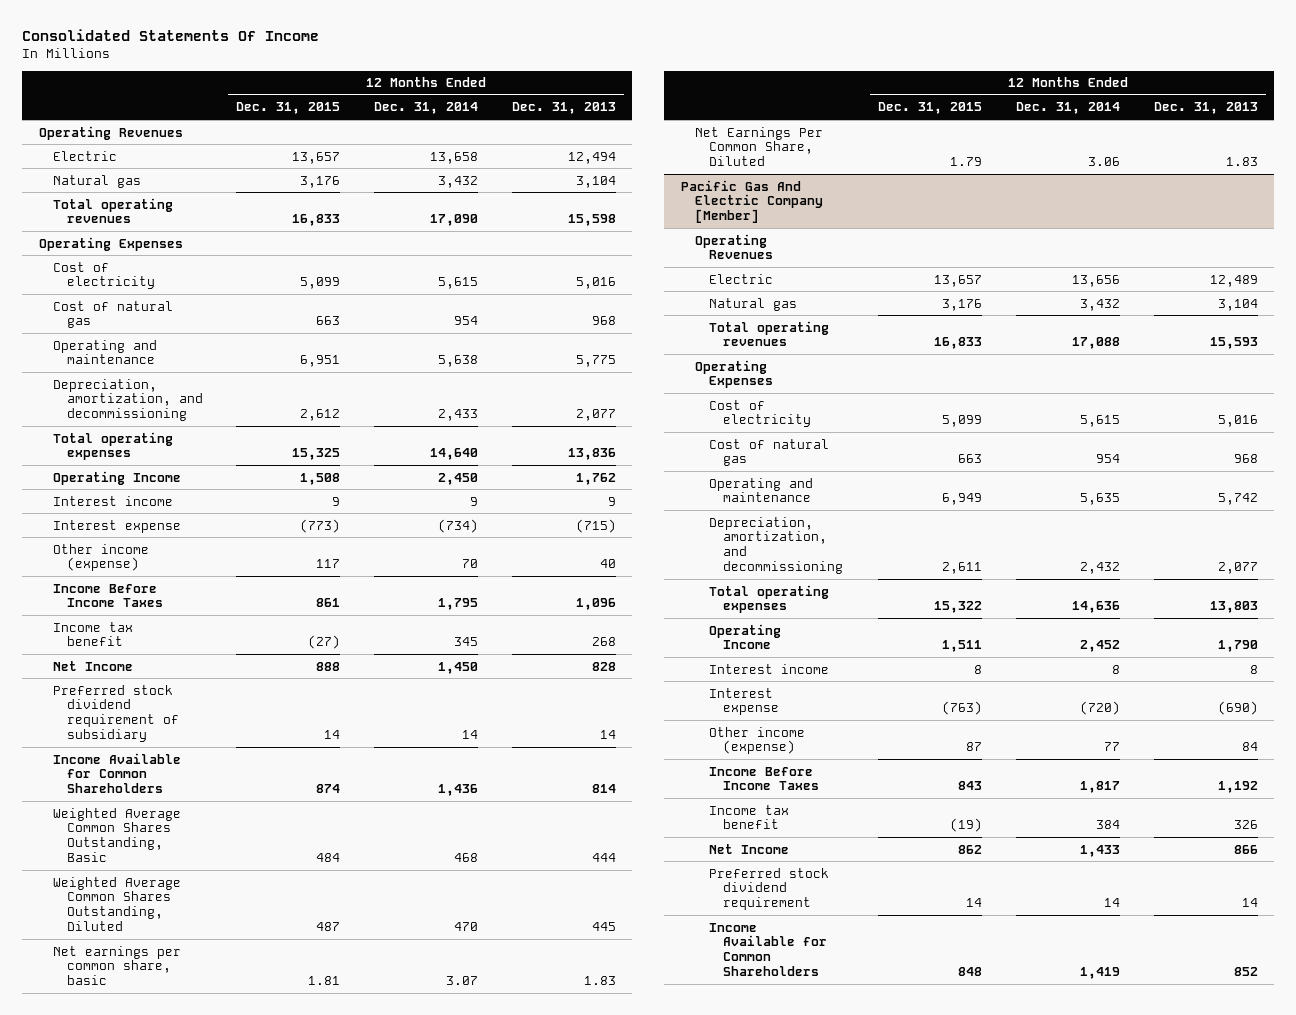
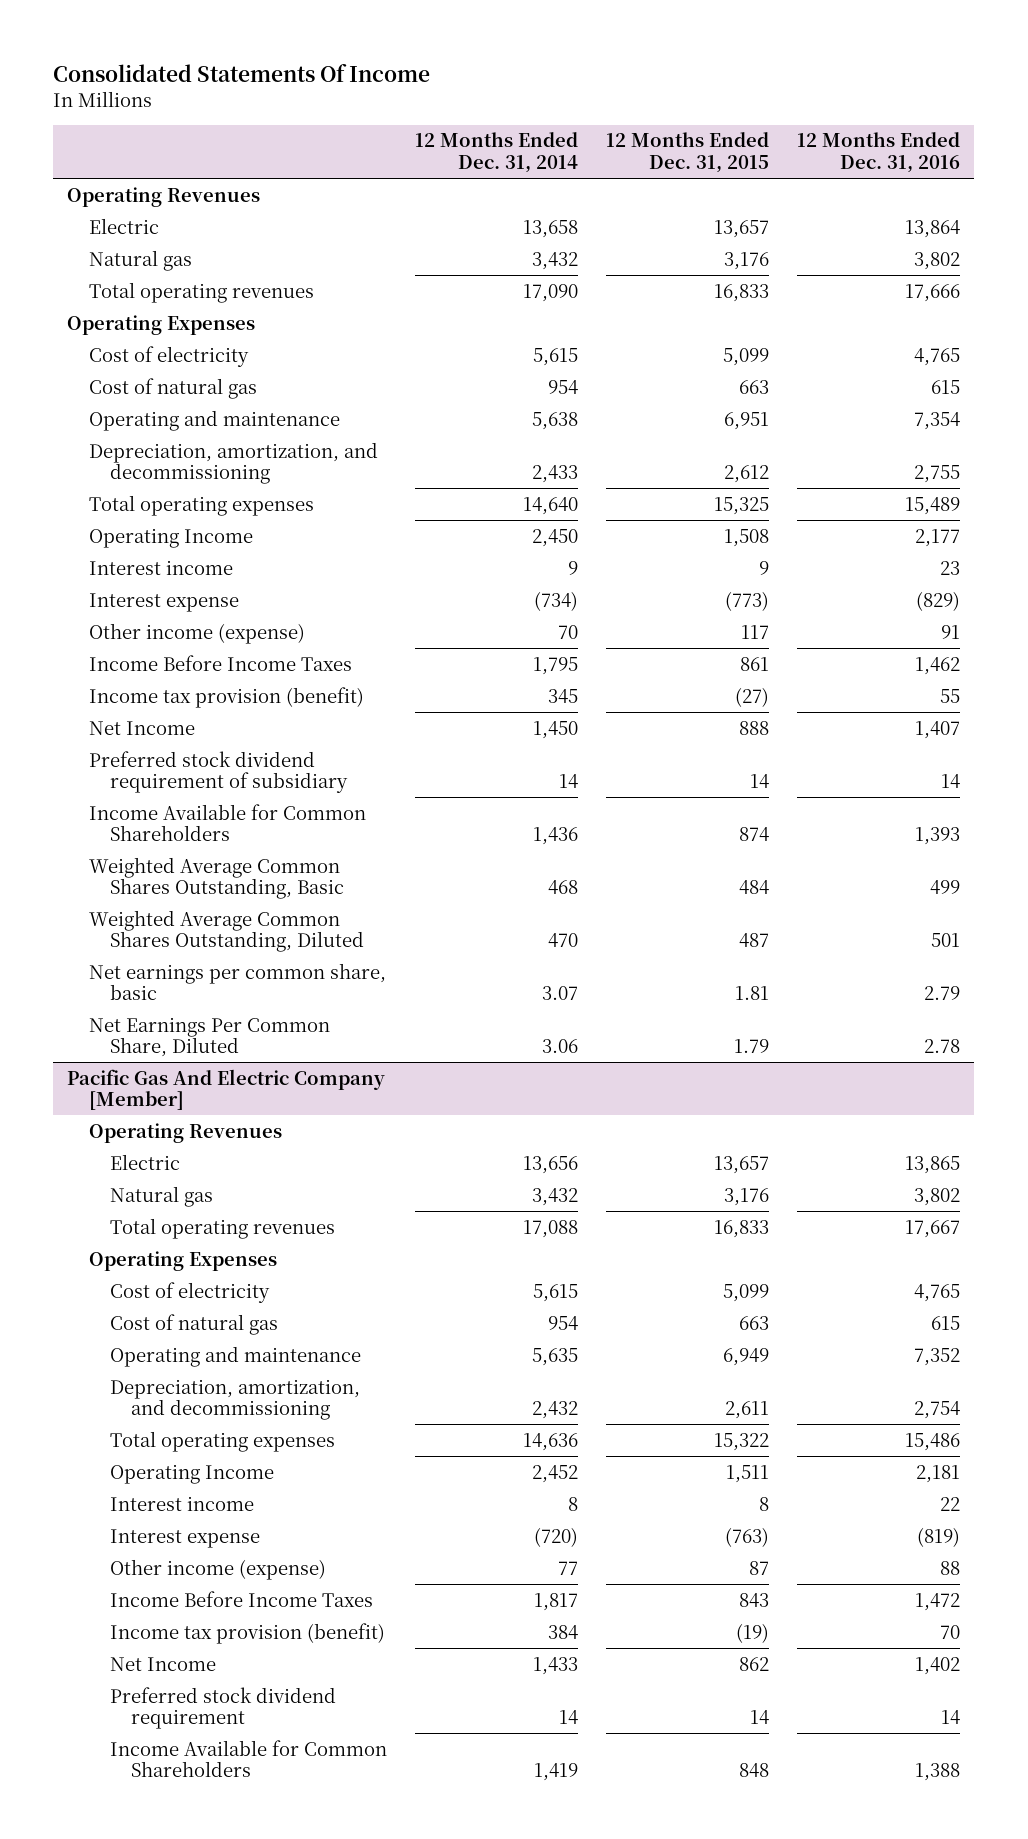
[511,102,616,115] Dec. 31, 2013 -> none
none -> [797,132,961,174] 12 Months Ended Dec. 31, 2016
[52,621,133,647] Income tax benefit -> [88,686,364,708] Income tax provision (benefit)
[708,804,789,830] Income tax benefit -> [109,1622,385,1644] Income tax provision (benefit)

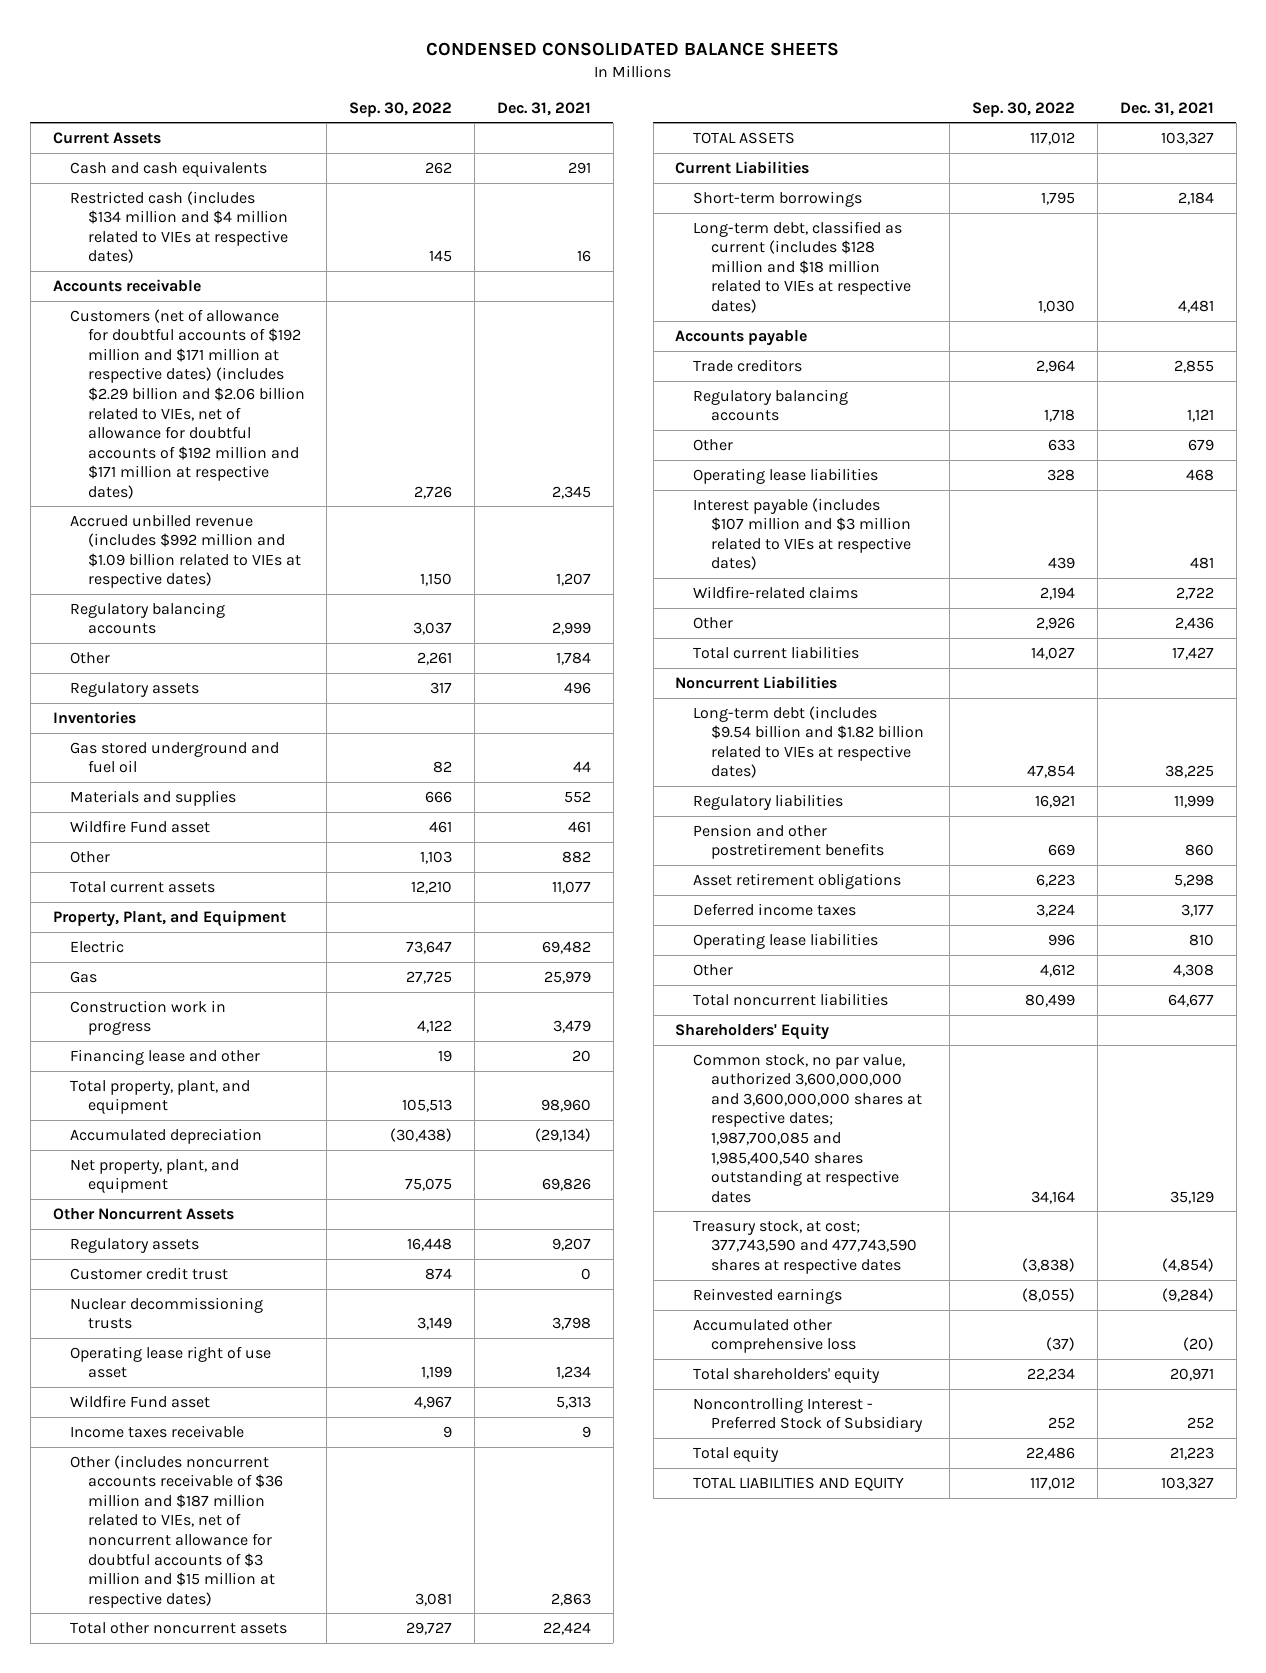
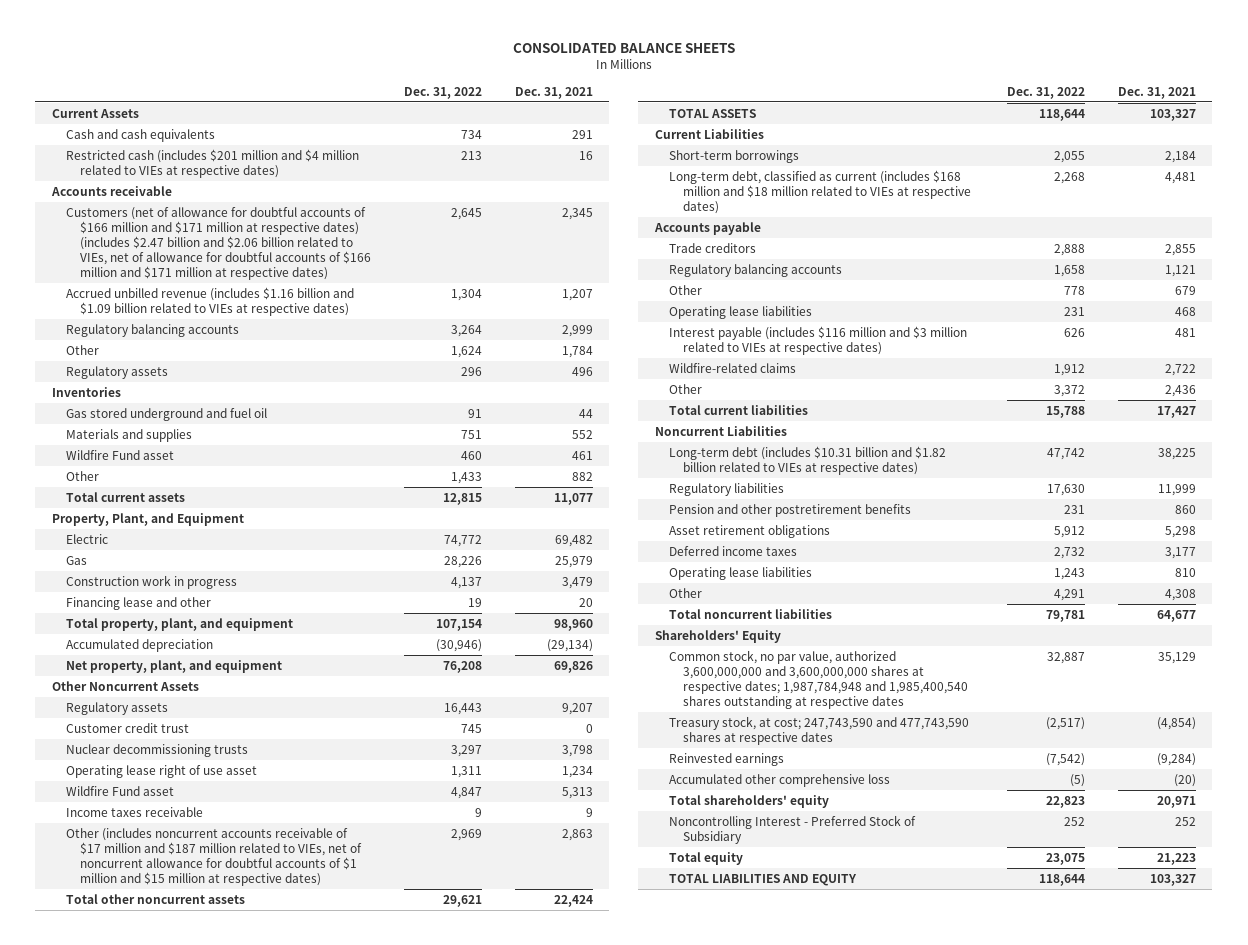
[426,42,840,57] CONDENSED CONSOLIDATED BALANCE SHEETS -> [512,43,735,54] CONSOLIDATED BALANCE SHEETS
[349,101,453,117] Sep. 30, 2022 -> none
none -> [403,86,482,99] Dec. 31, 2022
[70,190,288,264] Restricted cash (includes $134 million and $4 million related to VIEs at respective dates) -> [65,148,359,178] Restricted cash (includes $201 million and $4 million related to VIEs at respective dates)
[70,308,305,499] Customers (net of allowance for doubtful accounts of $192 million and $171 million at respective dates) (includes $2.29 billion and $2.06 billion related to VIEs, net of allowance for doubtful accounts of $192 million and $171 million at respective dates) -> [65,206,371,280] Customers (net of allowance for doubtful accounts of $166 million and $171 million at respective dates) (includes $2.47 billion and $2.06 billion related to VIEs, net of allowance for doubtful accounts of $166 million and $171 million at respective dates)
[70,513,301,589] Accrued unbilled revenue (includes $992 million and $1.09 billion related to VIEs at respective dates) -> [65,286,354,316] Accrued unbilled revenue (includes $1.16 billion and $1.09 billion related to VIEs at respective dates)
[70,1454,283,1608] Other (includes noncurrent accounts receivable of $36 million and $187 million related to VIEs, net of noncurrent allowance for doubtful accounts of $3 million and $15 million at respective dates) -> [65,827,362,886] Other (includes noncurrent accounts receivable of $17 million and $187 million related to VIEs, net of noncurrent allowance for doubtful accounts of $1 million and $15 million at respective dates)
[693,220,911,313] Long-term debt, classified as current (includes $128 million and $18 million related to VIEs at respective dates) -> [669,169,972,214] Long-term debt, classified as current (includes $168 million and $18 million related to VIEs at respective dates)
[693,497,911,571] Interest payable (includes $107 million and $3 million related to VIEs at respective dates) -> [669,325,968,355] Interest payable (includes $116 million and $3 million related to VIEs at respective dates)
[693,705,924,779] Long-term debt (includes $9.54 billion and $1.82 billion related to VIEs at respective dates) -> [669,445,947,475] Long-term debt (includes $10.31 billion and $1.82 billion related to VIEs at respective dates)
[693,1053,922,1203] Common stock, no par value, authorized 3,600,000,000 and 3,600,000,000 shares at respective dates; 1,987,700,085 and 1,985,400,540 shares outstanding at respective dates -> [669,649,969,709] Common stock, no par value, authorized 3,600,000,000 and 3,600,000,000 shares at respective dates; 1,987,784,948 and 1,985,400,540 shares outstanding at respective dates
[693,1219,917,1274] Treasury stock, at cost; 377,743,590 and 477,743,590 shares at respective dates -> [669,715,970,745] Treasury stock, at cost; 247,743,590 and 477,743,590 shares at respective dates

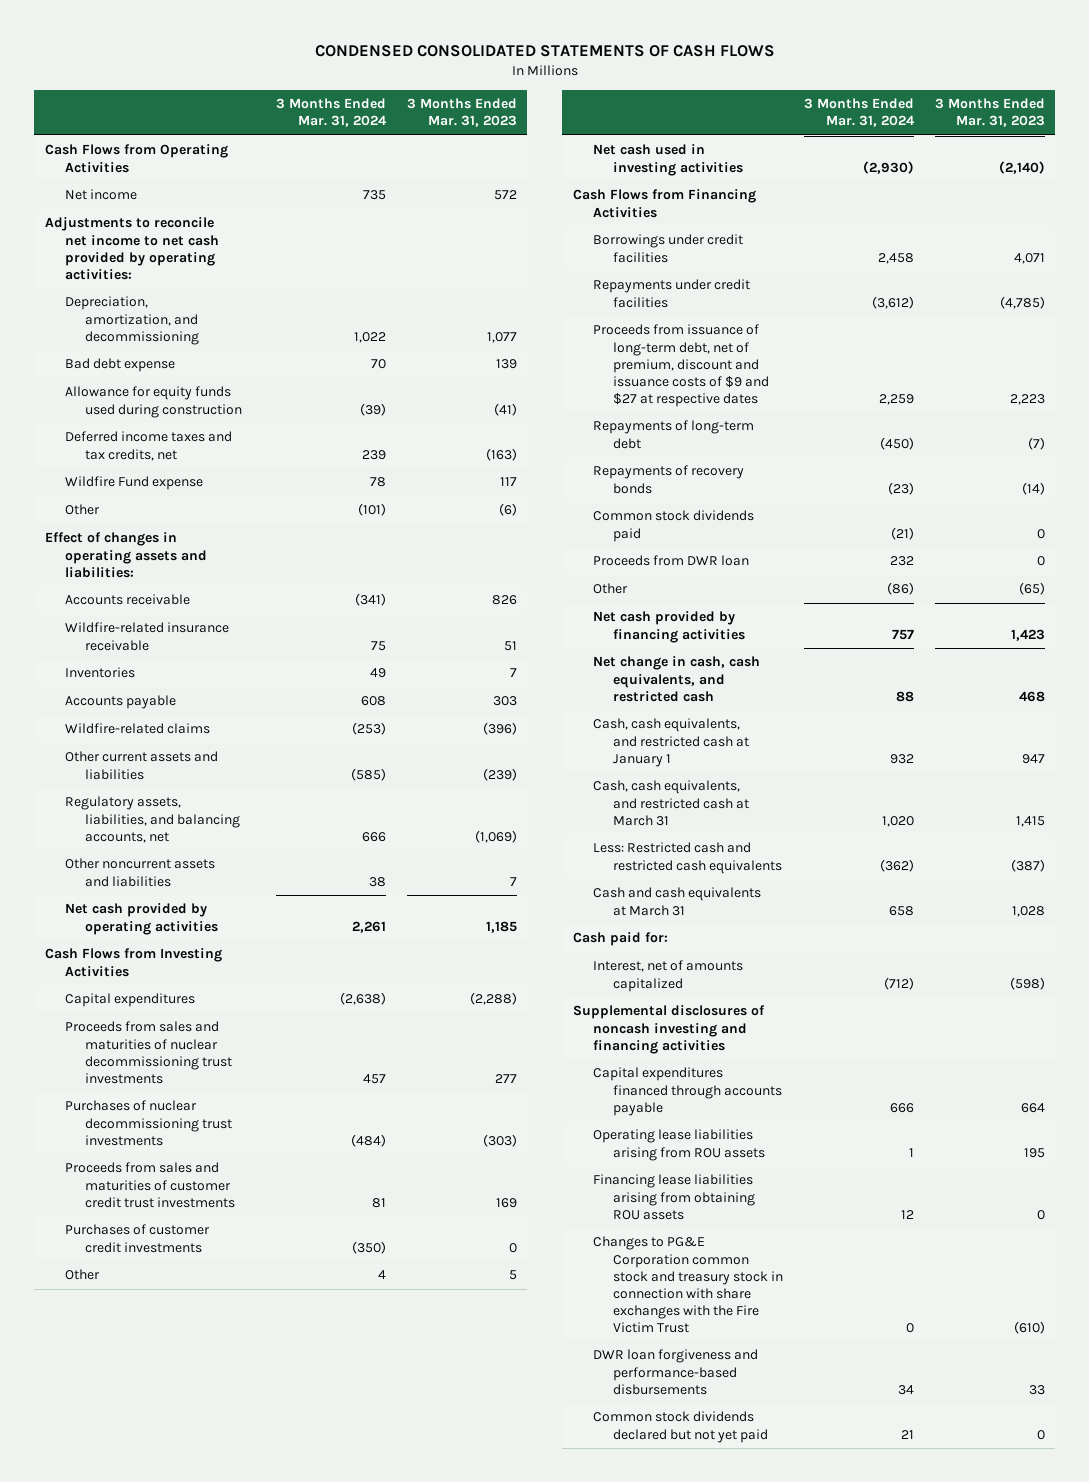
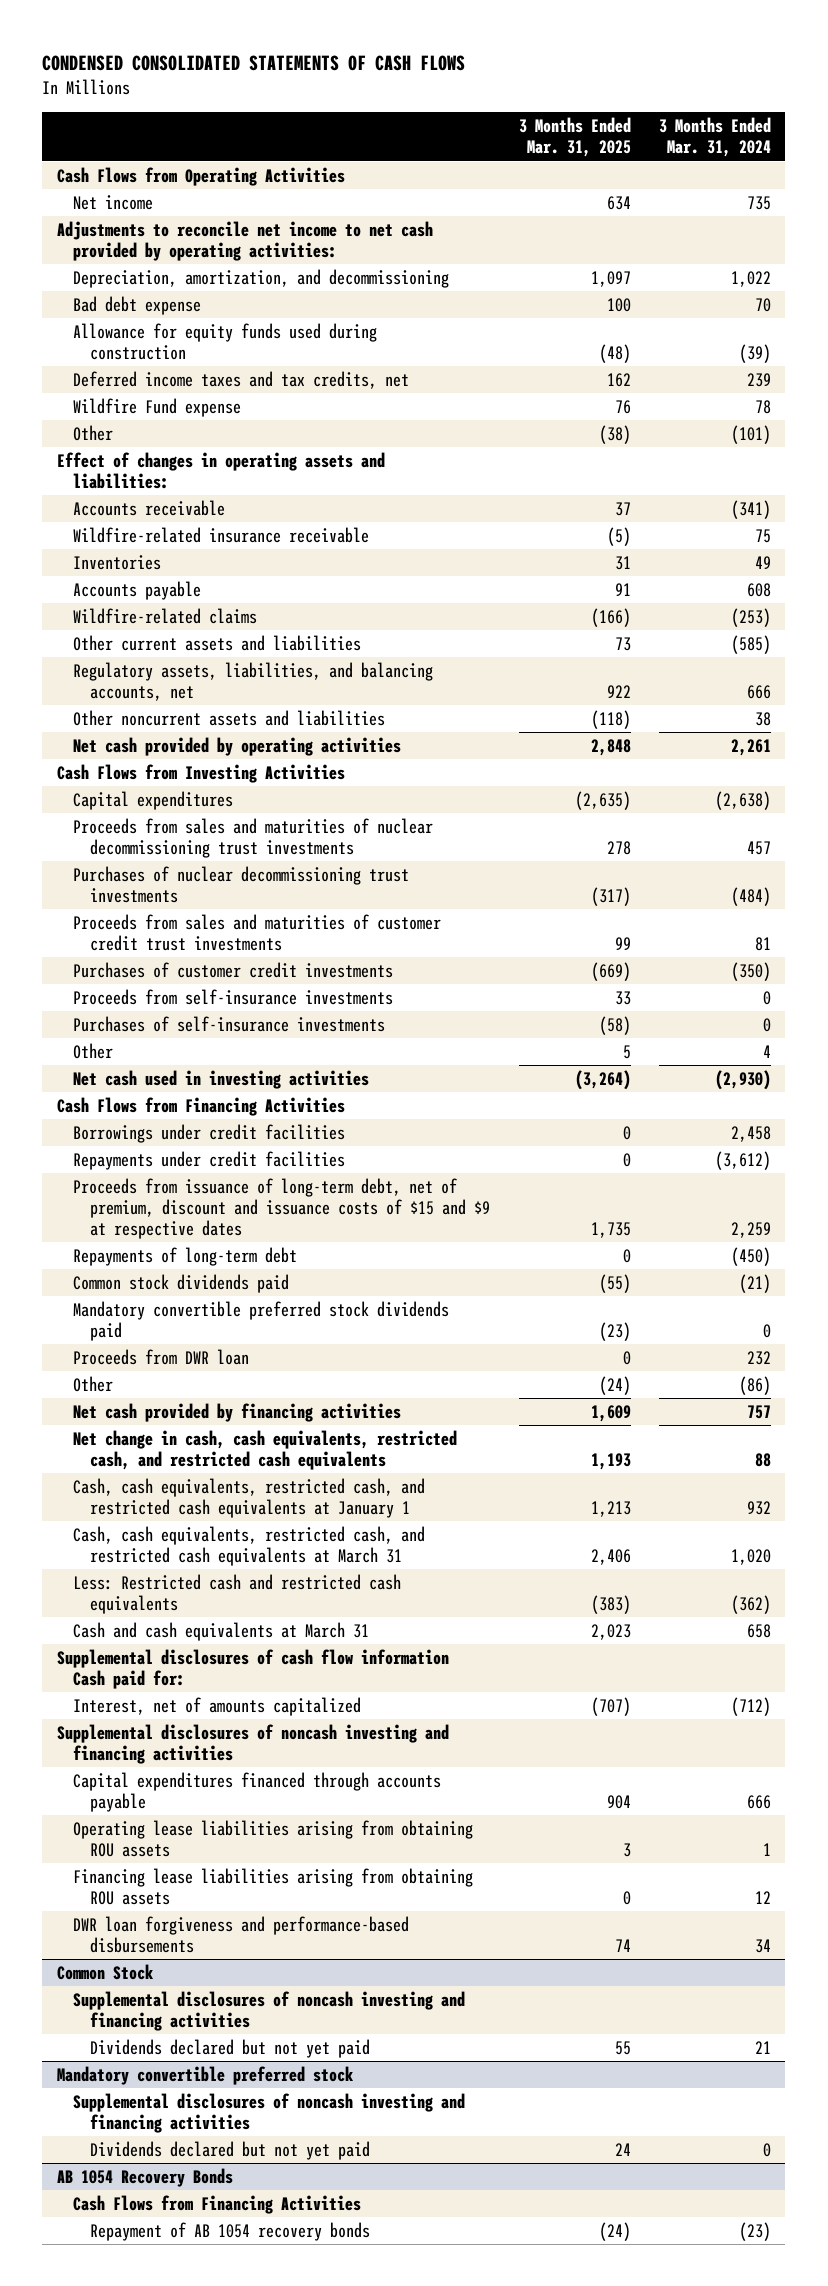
[406,97,517,128] 3 Months Ended Mar. 31, 2023 -> none
none -> [518,117,631,158] 3 Months Ended Mar. 31, 2025
none -> [73,988,394,1005] Proceeds from self-insurance investments
none -> [73,1015,386,1032] Purchases of self-insurance investments
[592,324,769,407] Proceeds from issuance of long-term debt, net of premium, discount and issuance costs of $9 and $27 at respective dates -> [73,1177,490,1239] Proceeds from issuance of long-term debt, net of premium, discount and issuance costs of $15 and $9 at respective dates
[592,465,744,494] Repayments of recovery bonds -> none
none -> [73,1300,450,1341] Mandatory convertible preferred stock dividends paid
[592,656,760,702] Net change in cash, cash equivalents, and restricted cash -> [73,1429,458,1470] Net change in cash, cash equivalents, restricted cash, and restricted cash equivalents
[592,718,749,767] Cash, cash equivalents, and restricted cash at January 1 -> [73,1477,426,1518] Cash, cash equivalents, restricted cash, and restricted cash equivalents at January 1
[592,780,749,826] Cash, cash equivalents, and restricted cash at March 31 -> [73,1525,426,1566] Cash, cash equivalents, restricted cash, and restricted cash equivalents at March 31
[572,932,668,947] Cash paid for: -> [56,1648,449,1689] Supplemental disclosures of cash flow information Cash paid for:
[592,1129,765,1161] Operating lease liabilities arising from ROU assets -> [73,1819,474,1857] Operating lease liabilities arising from obtaining ROU assets
[592,1236,783,1333] Changes to PG&E Corporation common stock and treasury stock in connection with share exchanges with the Fire Victim Trust -> none
none -> [56,1963,154,1980] Common Stock
none -> [73,1990,466,2031] Supplemental disclosures of noncash investing and financing activities
[592,1411,768,1443] Common stock dividends declared but not yet paid -> [89,2038,370,2058] Dividends declared but not yet paid
none -> [56,2065,354,2085] Mandatory convertible preferred stock
none -> [73,2092,466,2133] Supplemental disclosures of noncash investing and financing activities
none -> [89,2140,370,2160] Dividends declared but not yet paid
none -> [56,2167,233,2187] AB 1054 Recovery Bonds
none -> [73,2194,362,2214] Cash Flows from Financing Activities
none -> [89,2221,370,2241] Repayment of AB 1054 recovery bonds

